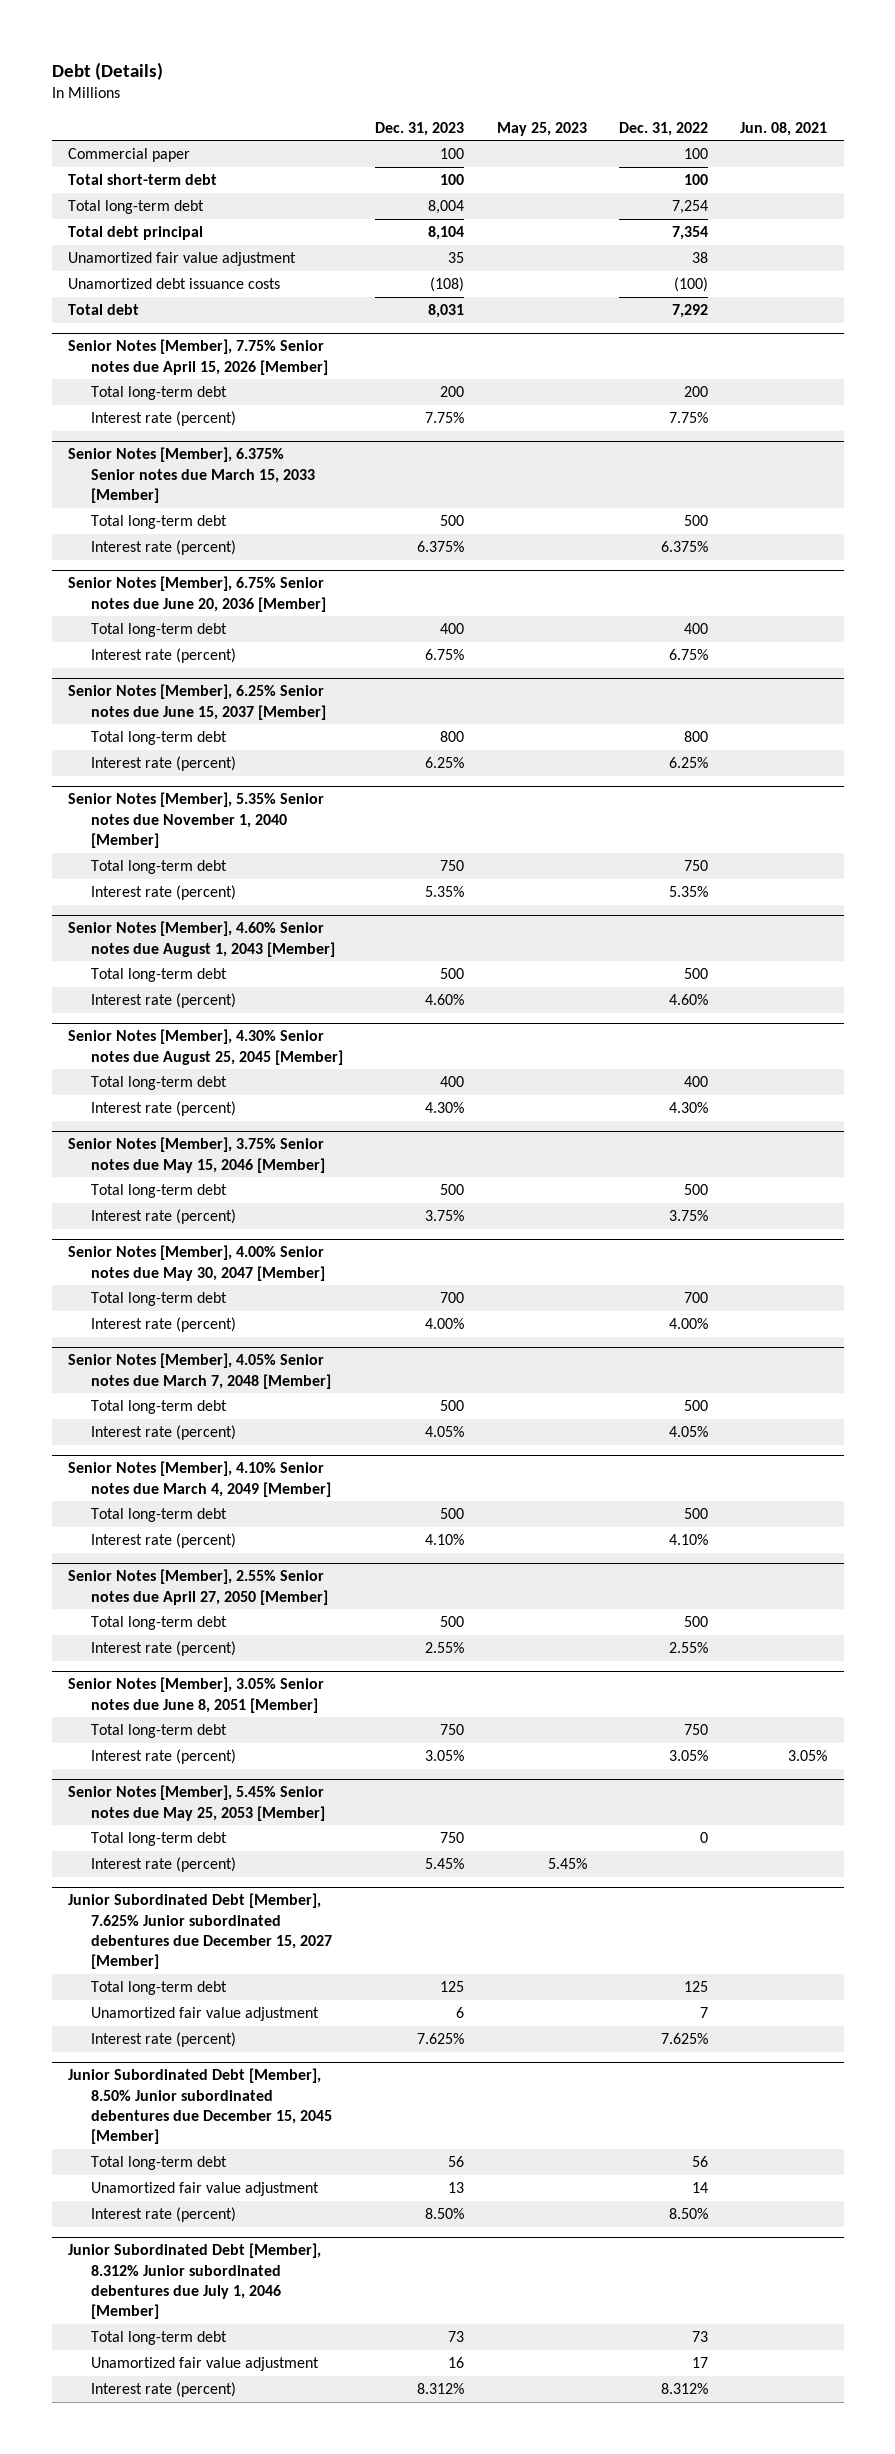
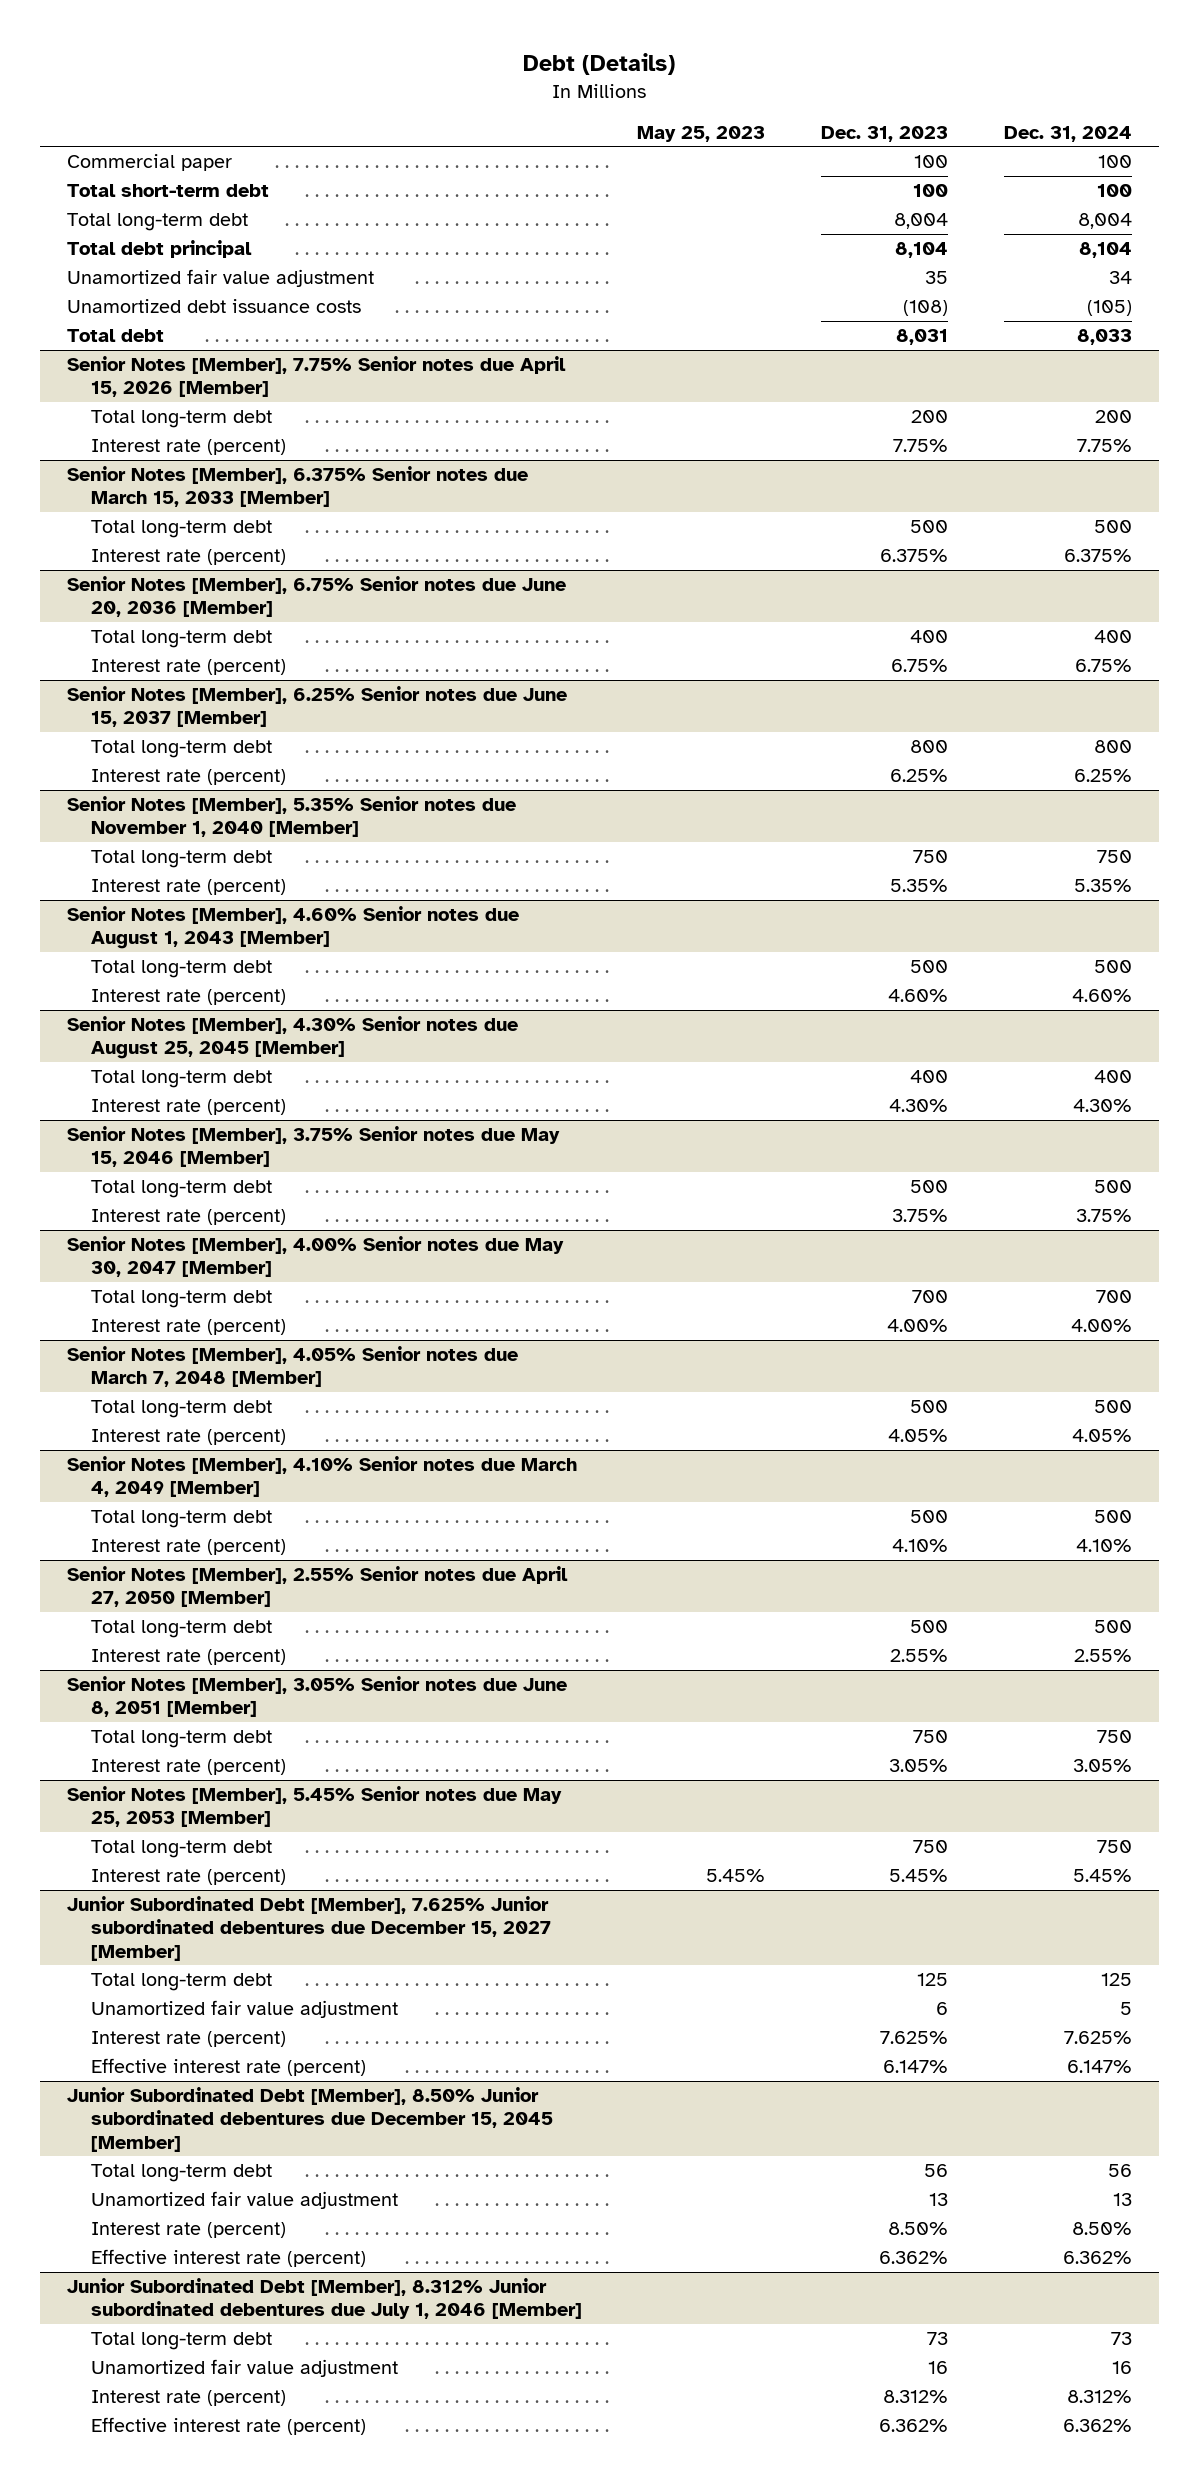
[618,121,708,136] Dec. 31, 2022 -> none
[740,121,828,136] Jun. 08, 2021 -> none
none -> [1003,126,1132,143] Dec. 31, 2024
none -> [90,2058,366,2077] Effective interest rate (percent)
none -> [90,2249,366,2268] Effective interest rate (percent)
none -> [90,2417,366,2436] Effective interest rate (percent)

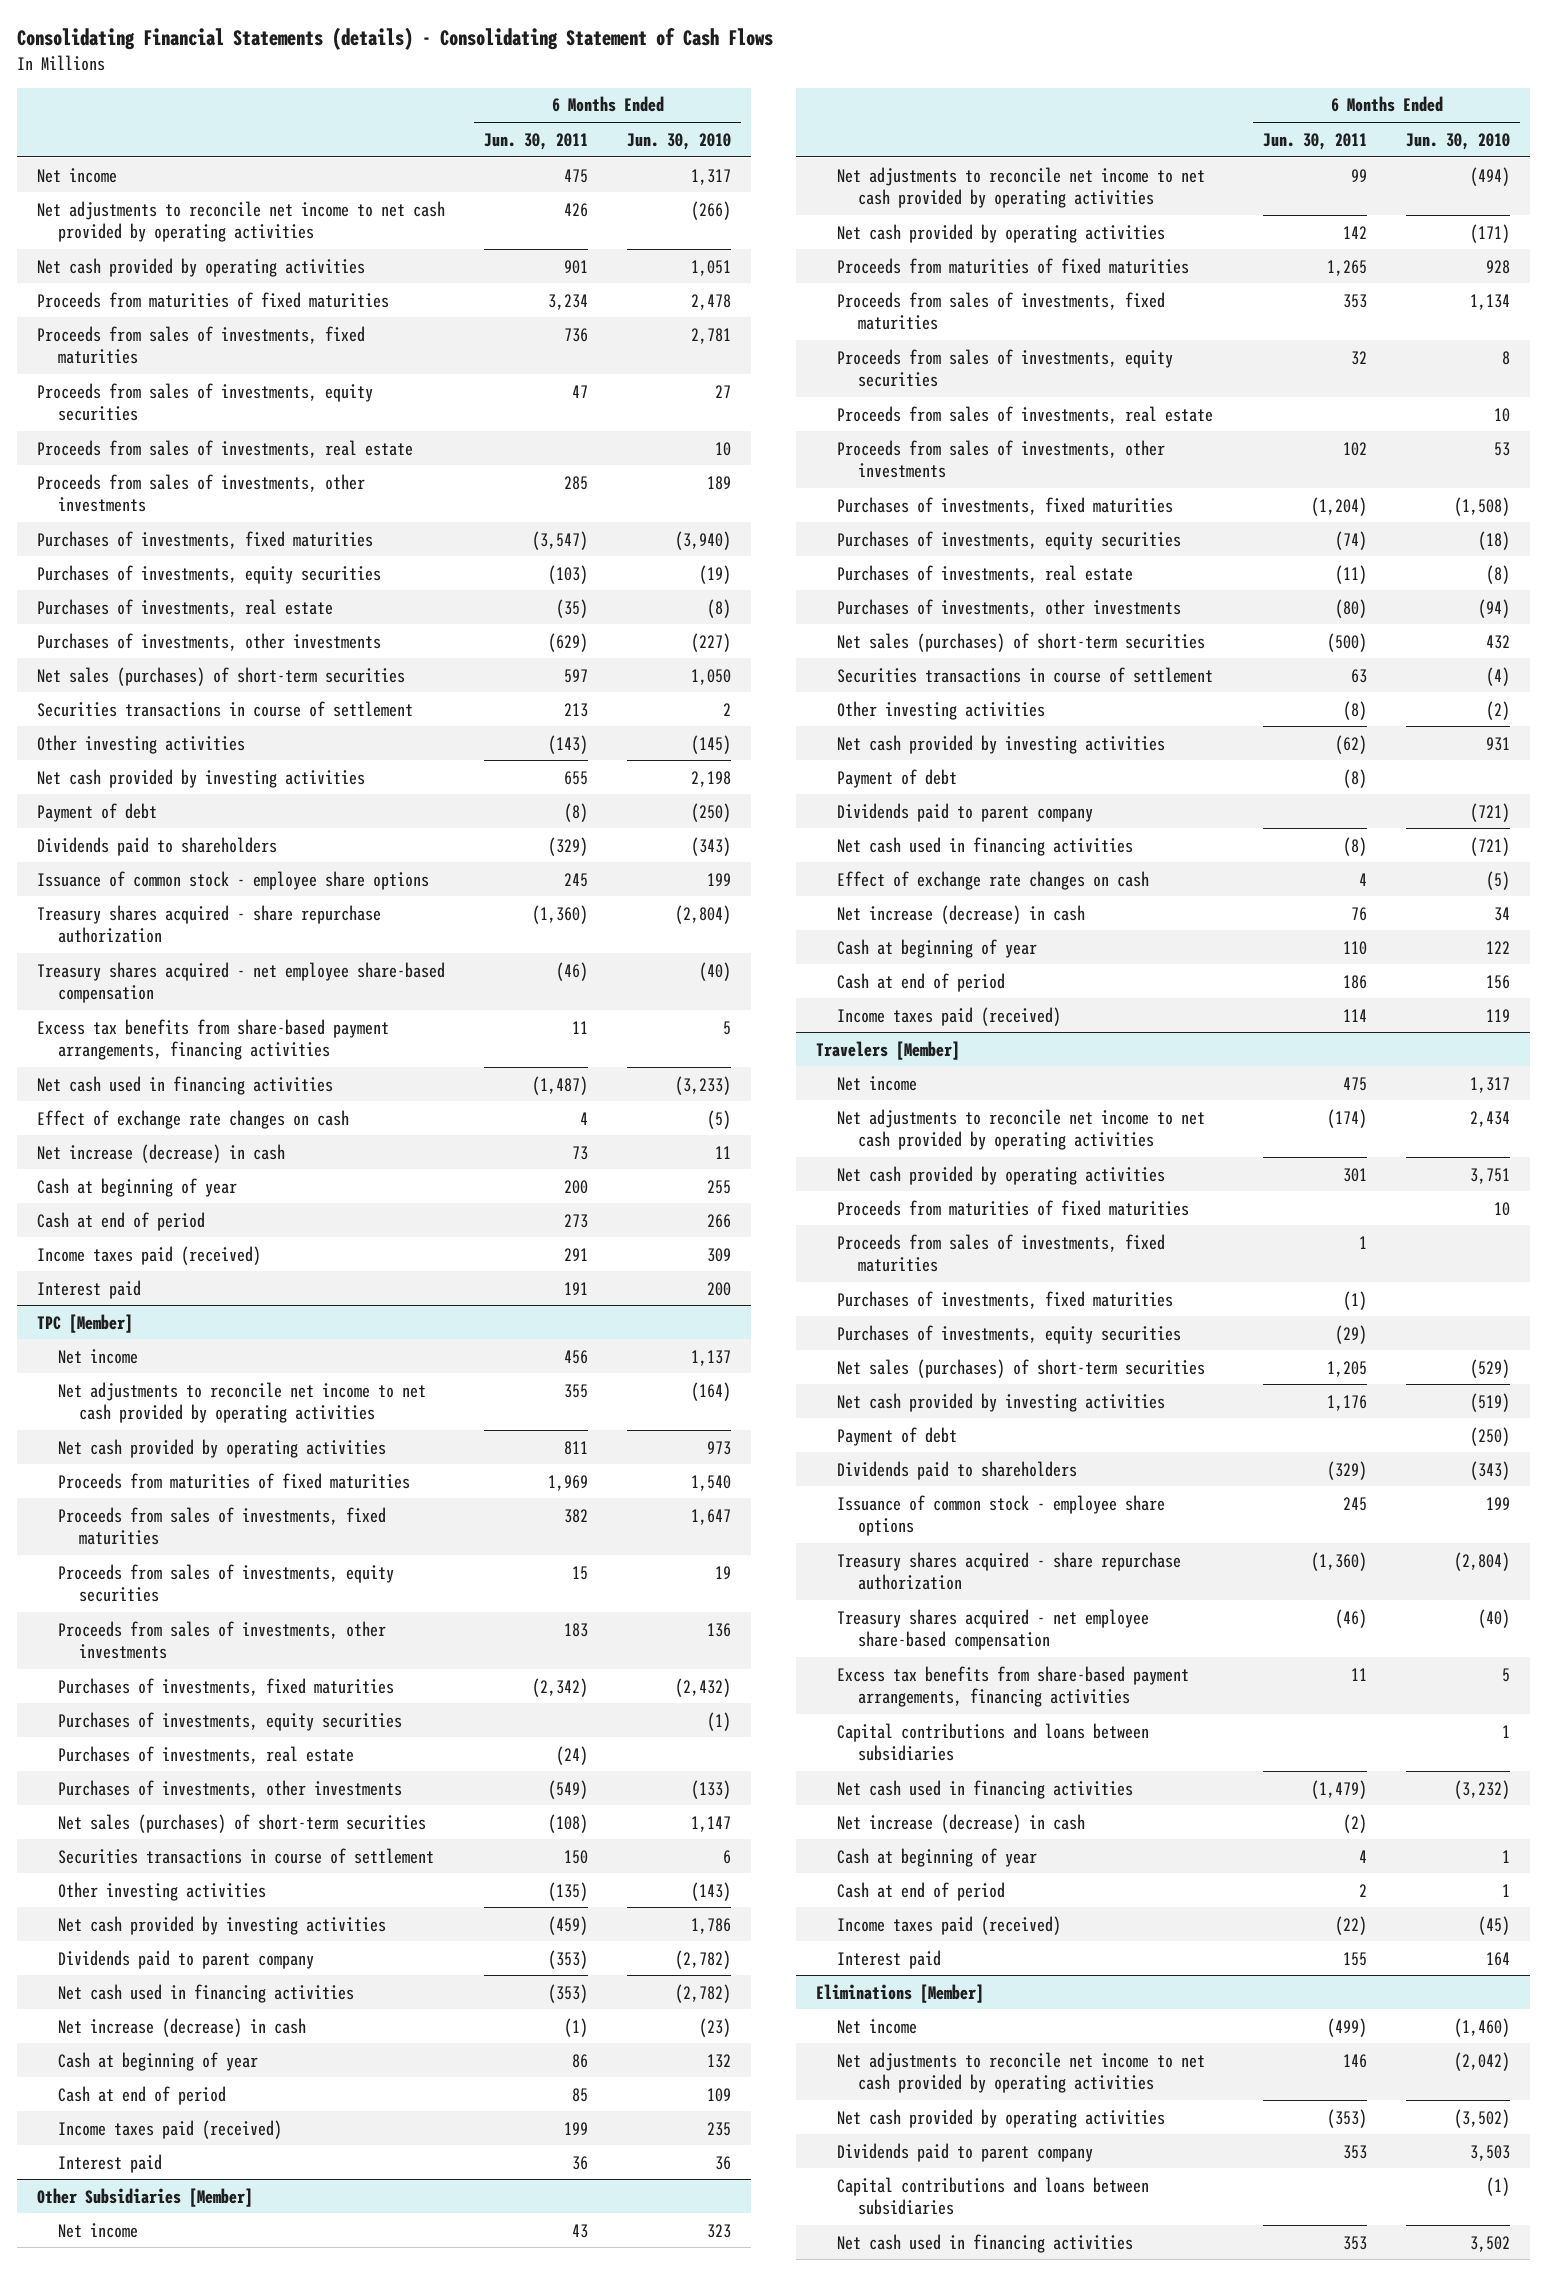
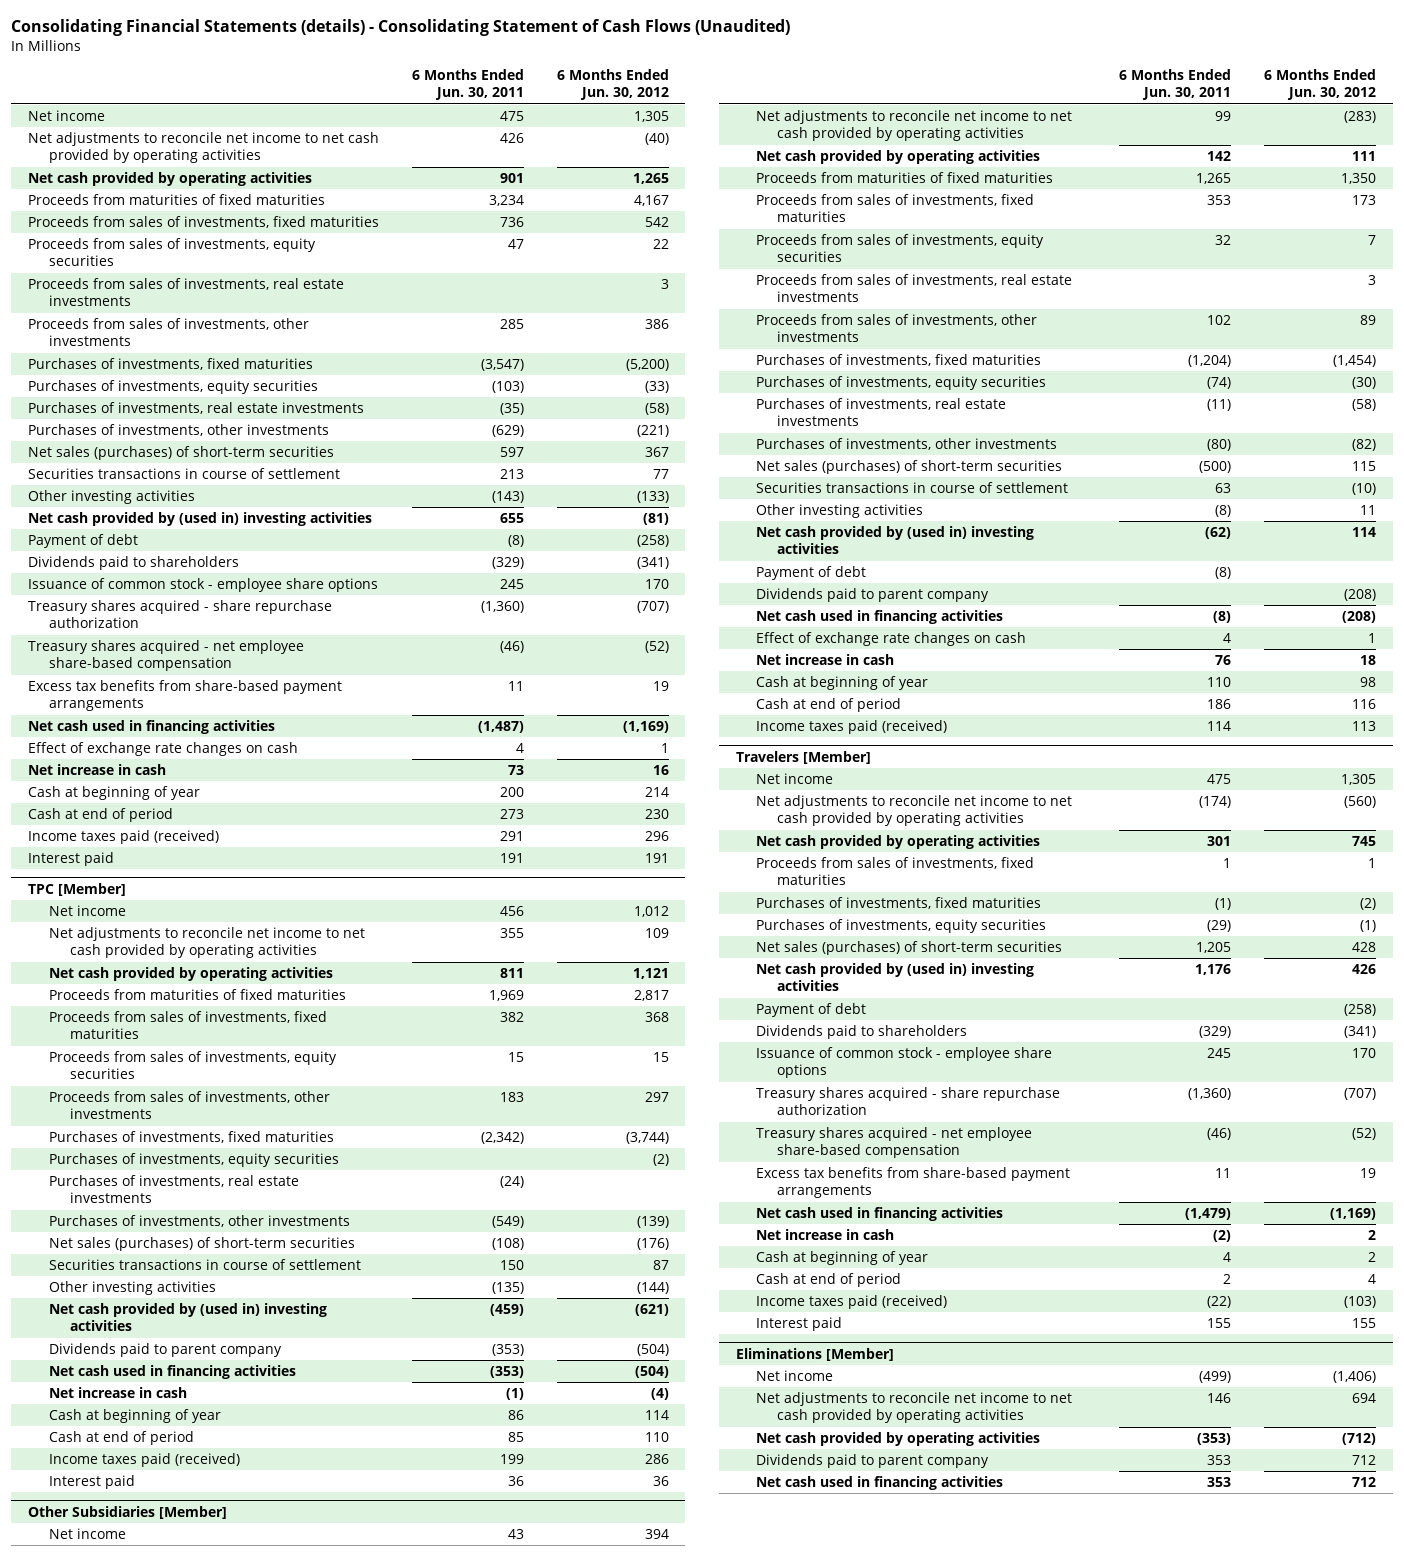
[16,27,773,51] Consolidating Financial Statements (details) - Consolidating Statement of Cash Flows -> [11,19,791,37] Consolidating Financial Statements (details) - Consolidating Statement of Cash Flows (Unaudited)
[627,132,732,150] Jun. 30, 2010 -> none
none -> [556,69,669,101] 6 Months Ended Jun. 30, 2012
[36,439,413,458] Proceeds from sales of investments, real estate -> [27,278,344,307] Proceeds from sales of investments, real estate investments
[36,598,333,617] Purchases of investments, real estate -> [27,402,364,415] Purchases of investments, real estate investments
[36,768,365,788] Net cash provided by investing activities -> [27,512,372,527] Net cash provided by (used in) investing activities
[36,1018,389,1060] Excess tax benefits from share-based payment arrangements, financing activities -> [27,680,342,712] Excess tax benefits from share-based payment arrangements
[36,1143,285,1163] Net increase (decrease) in cash -> [27,764,166,776] Net increase in cash
[57,1745,354,1764] Purchases of investments, real estate -> [48,1175,299,1204] Purchases of investments, real estate investments
[57,1915,386,1935] Net cash provided by investing activities -> [48,1303,327,1332] Net cash provided by (used in) investing activities
[57,2017,306,2037] Net increase (decrease) in cash -> [48,1387,187,1399] Net increase in cash
[837,405,1214,424] Proceeds from sales of investments, real estate -> [756,274,1073,303] Proceeds from sales of investments, real estate investments
[837,564,1134,583] Purchases of investments, real estate -> [756,398,1007,427] Purchases of investments, real estate investments
[837,734,1166,754] Net cash provided by investing activities -> [756,526,1035,555] Net cash provided by (used in) investing activities
[837,904,1086,924] Net increase (decrease) in cash -> [756,654,895,666] Net increase in cash
[837,1199,1190,1216] Proceeds from maturities of fixed maturities -> none
[837,1392,1166,1412] Net cash provided by investing activities -> [756,963,1035,992] Net cash provided by (used in) investing activities
[837,1722,1150,1761] Capital contributions and loans between subsidiaries -> none
[837,1665,1190,1707] Excess tax benefits from share-based payment arrangements, financing activities -> [756,1167,1071,1199] Excess tax benefits from share-based payment arrangements
[837,1813,1086,1833] Net increase (decrease) in cash -> [756,1229,895,1241] Net increase in cash
[837,2176,1150,2215] Capital contributions and loans between subsidiaries -> none

